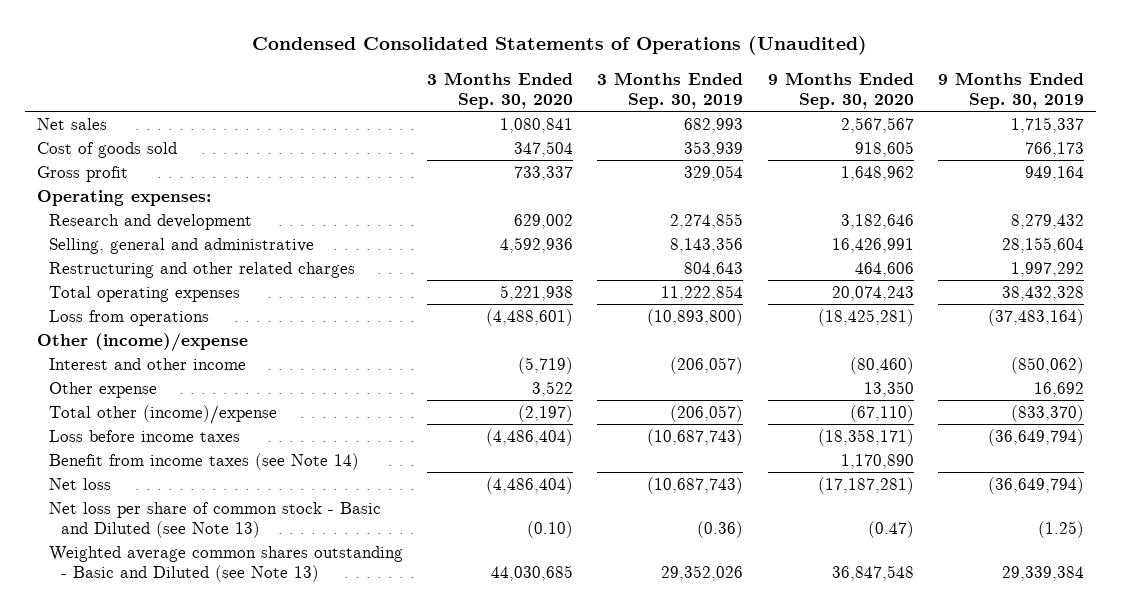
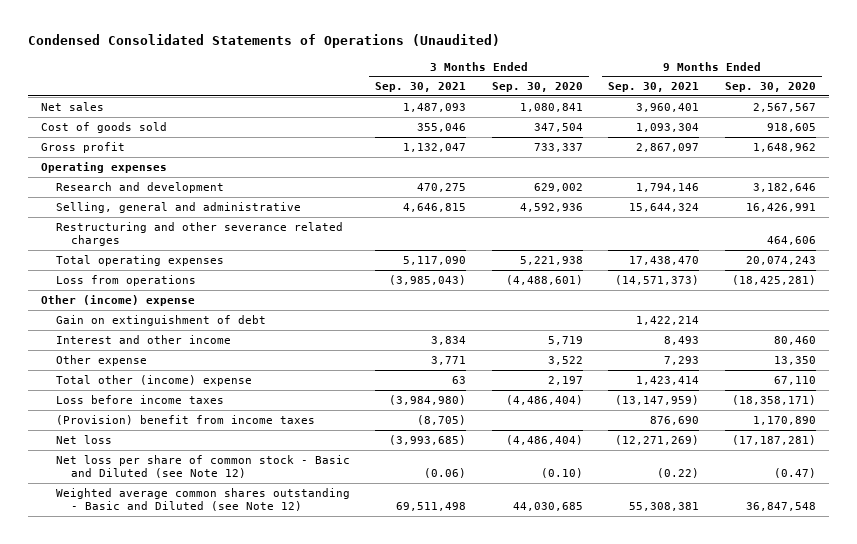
[597,71,744,109] 3 Months Ended Sep. 30, 2019 -> none
[937,71,1084,109] 9 Months Ended Sep. 30, 2019 -> none
none -> [375,82,467,93] Sep. 30, 2021
none -> [608,82,700,93] Sep. 30, 2021
[37,189,212,206] Operating expenses: -> [40,161,167,173] Operating expenses
[48,261,355,278] Restructuring and other related charges -> [56,221,344,246] Restructuring and other severance related charges
[37,332,249,352] Other (income)/expense -> [40,294,195,306] Other (income) expense
none -> [56,314,267,326] Gain on extinguishment of debt
[518,356,574,374] (5,719) -> [547,335,583,345] 5,719
[849,356,914,374] (80,460) -> [773,335,816,345] 80,460
[48,404,277,424] Total other (income)/expense -> [56,374,253,386] Total other (income) expense
[518,404,574,422] (2,197) -> [547,375,583,385] 2,197
[849,404,914,422] (67,110) -> [773,375,816,385] 67,110
[48,452,359,470] Benefit from income taxes (see Note 14) -> [56,414,316,425] (Provision) benefit from income taxes
[48,501,381,538] Net loss per share of common stock - Basic and Diluted (see Note 13) -> [56,454,351,478] Net loss per share of common stock - Basic and Diluted (see Note 12)
[48,545,403,582] Weighted average common shares outstanding - Basic and Diluted (see Note 13) -> [56,487,351,511] Weighted average common shares outstanding - Basic and Diluted (see Note 12)

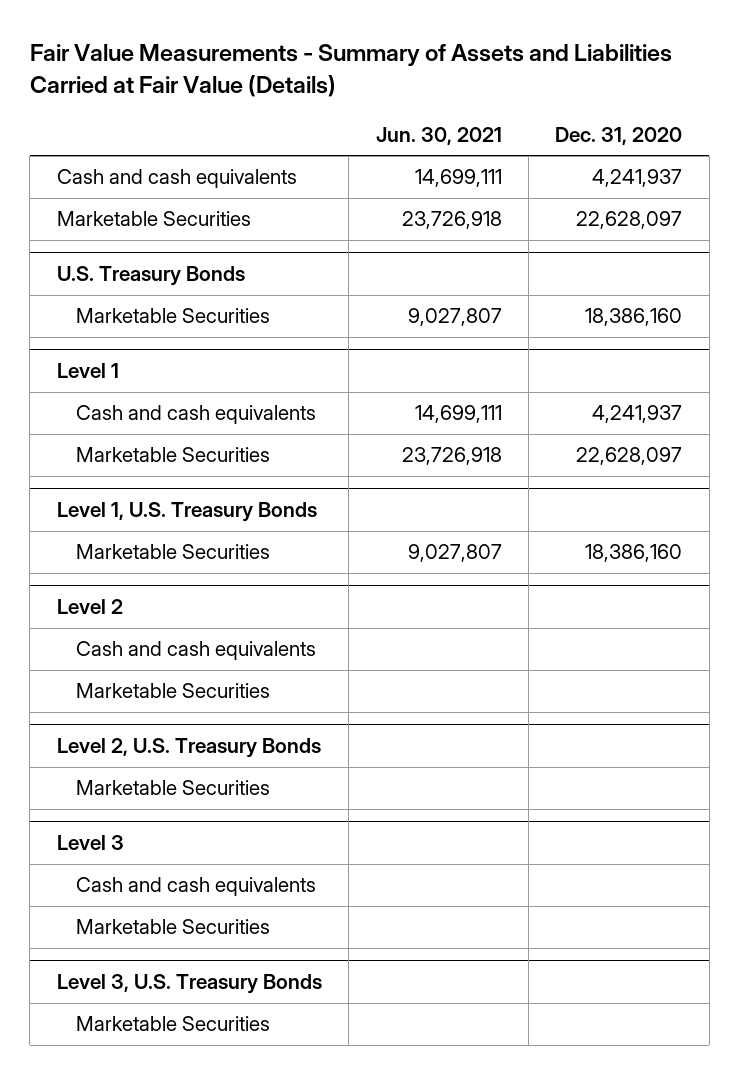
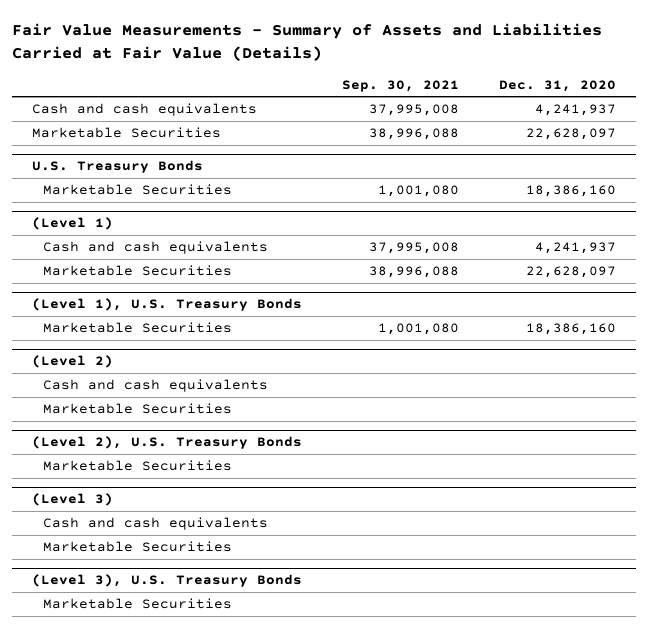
[375,126,502,145] Jun. 30, 2021 -> none
none -> [342,79,460,92] Sep. 30, 2021
[56,363,119,379] Level 1 -> [32,217,114,231] (Level 1)
[56,502,317,523] Level 1, U.S. Treasury Bonds -> [32,298,303,312] (Level 1), U.S. Treasury Bonds
[56,599,123,615] Level 2 -> [32,355,114,369] (Level 2)
[56,738,321,759] Level 2, U.S. Treasury Bonds -> [32,436,303,450] (Level 2), U.S. Treasury Bonds
[56,835,124,851] Level 3 -> [32,493,114,507] (Level 3)
[56,974,322,995] Level 3, U.S. Treasury Bonds -> [32,574,303,588] (Level 3), U.S. Treasury Bonds

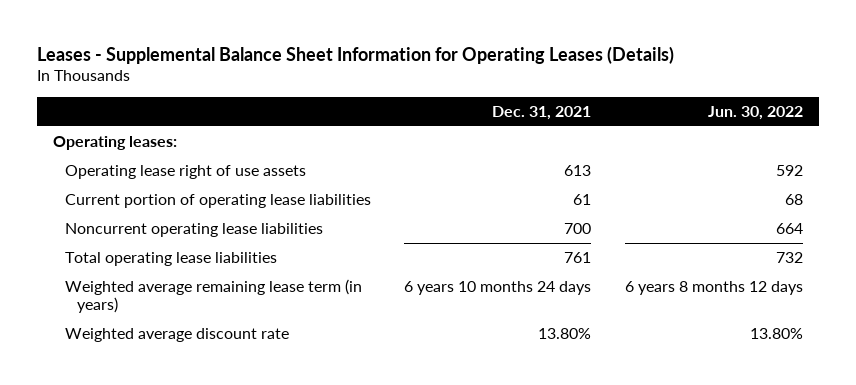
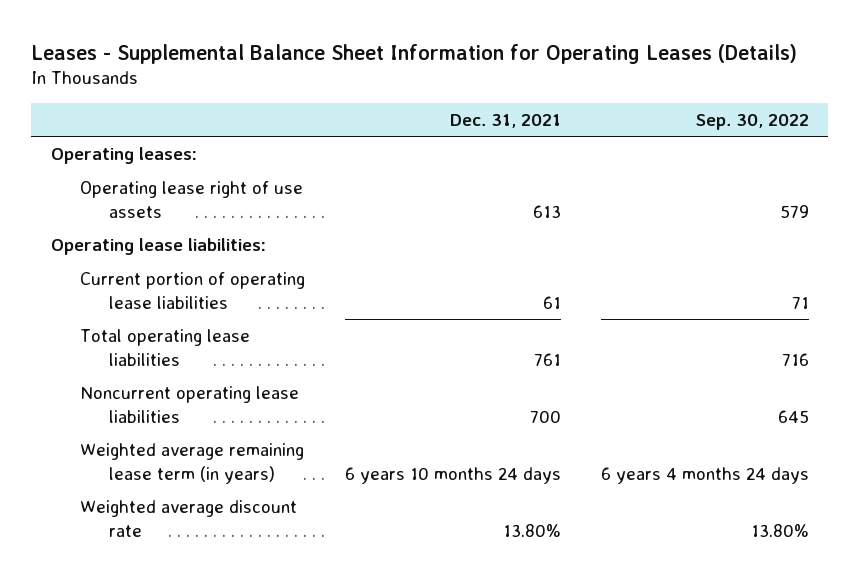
[707,105,803,120] Jun. 30, 2022 -> none
none -> [695,113,809,130] Sep. 30, 2022
none -> [51,238,267,256] Operating lease liabilities:
[65,223,324,238] Noncurrent operating lease liabilities -> [79,386,299,423] Noncurrent operating lease liabilities

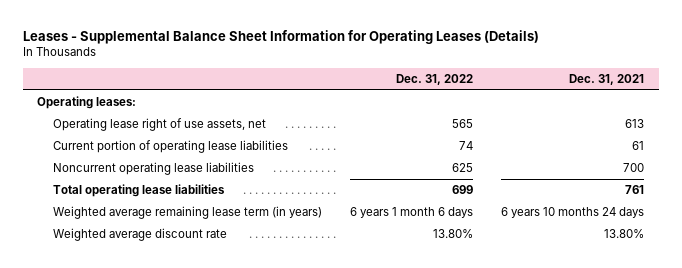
[695,113,809,130] Sep. 30, 2022 -> none
none -> [395,73,473,85] Dec. 31, 2022
[51,238,267,256] Operating lease liabilities: -> none
[79,181,303,218] Operating lease right of use assets -> [52,118,266,132] Operating lease right of use assets, net
[79,329,250,366] Total operating lease liabilities -> [52,184,225,198] Total operating lease liabilities

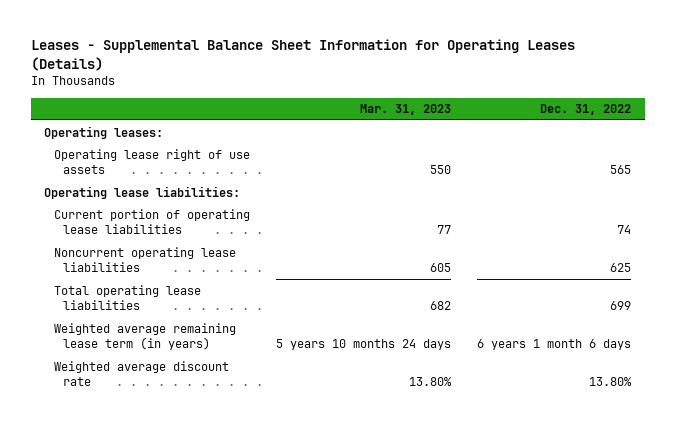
[569,73,645,85] Dec. 31, 2021 -> none
none -> [360,104,452,116] Mar. 31, 2023
[52,118,266,132] Operating lease right of use assets, net -> [53,148,250,175] Operating lease right of use assets
none -> [44,185,241,199] Operating lease liabilities:

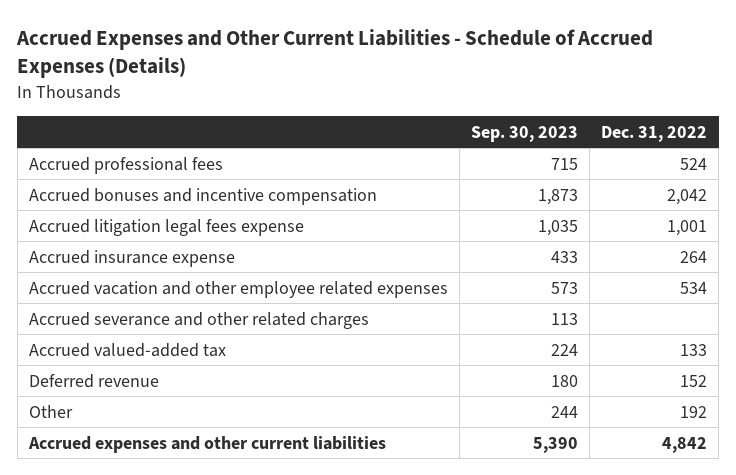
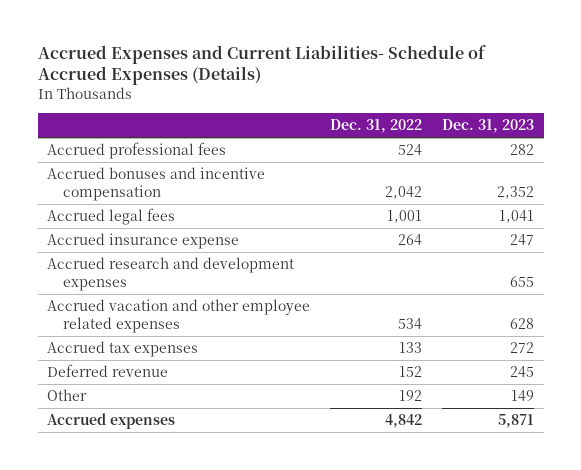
[16,29,654,79] Accrued Expenses and Other Current Liabilities - Schedule of Accrued Expenses (Details) -> [37,45,486,86] Accrued Expenses and Current Liabilities- Schedule of Accrued Expenses (Details)
[470,125,578,142] Sep. 30, 2023 -> none
none -> [441,119,534,134] Dec. 31, 2023
[28,218,304,236] Accrued litigation legal fees expense -> [47,208,176,226] Accrued legal fees
none -> [47,257,295,292] Accrued research and development expenses
[28,311,369,329] Accrued severance and other related charges -> none
[28,342,226,357] Accrued valued-added tax -> [47,341,199,358] Accrued tax expenses
[27,435,386,453] Accrued expenses and other current liabilities -> [47,413,176,430] Accrued expenses

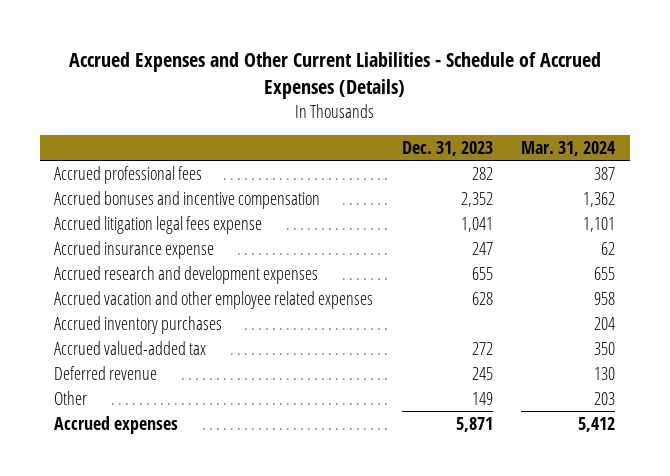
[37,45,486,86] Accrued Expenses and Current Liabilities- Schedule of Accrued Expenses (Details) -> [68,52,601,100] Accrued Expenses and Other Current Liabilities - Schedule of Accrued Expenses (Details)
[330,119,423,134] Dec. 31, 2022 -> none
none -> [521,140,617,156] Mar. 31, 2024
[47,208,176,226] Accrued legal fees -> [54,215,263,234] Accrued litigation legal fees expense
none -> [54,315,223,334] Accrued inventory purchases
[47,341,199,358] Accrued tax expenses -> [54,340,207,355] Accrued valued-added tax

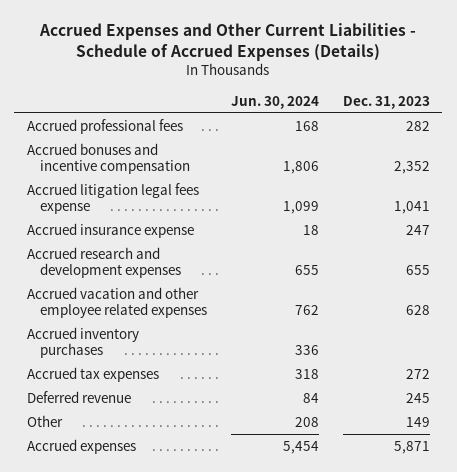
[521,140,617,156] Mar. 31, 2024 -> none
none -> [231,95,320,109] Jun. 30, 2024
[54,340,207,355] Accrued valued-added tax -> [26,366,159,382] Accrued tax expenses

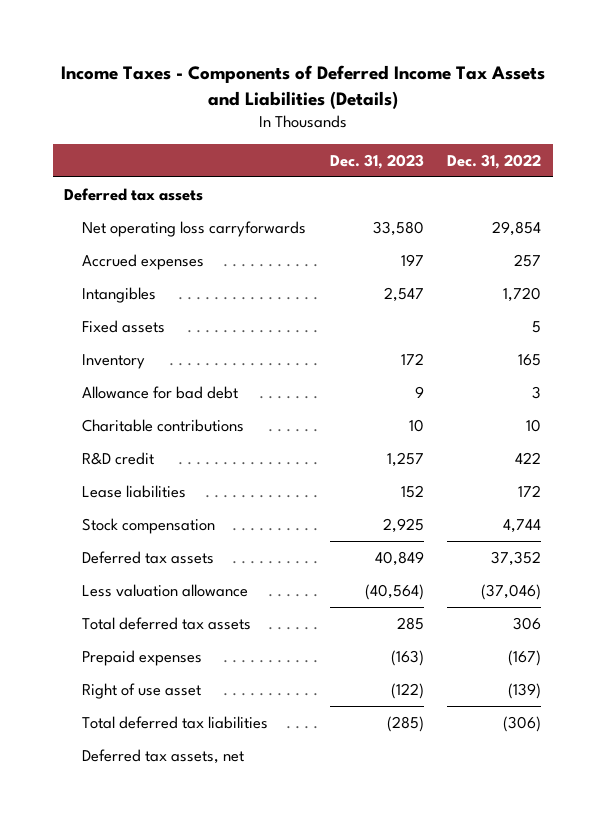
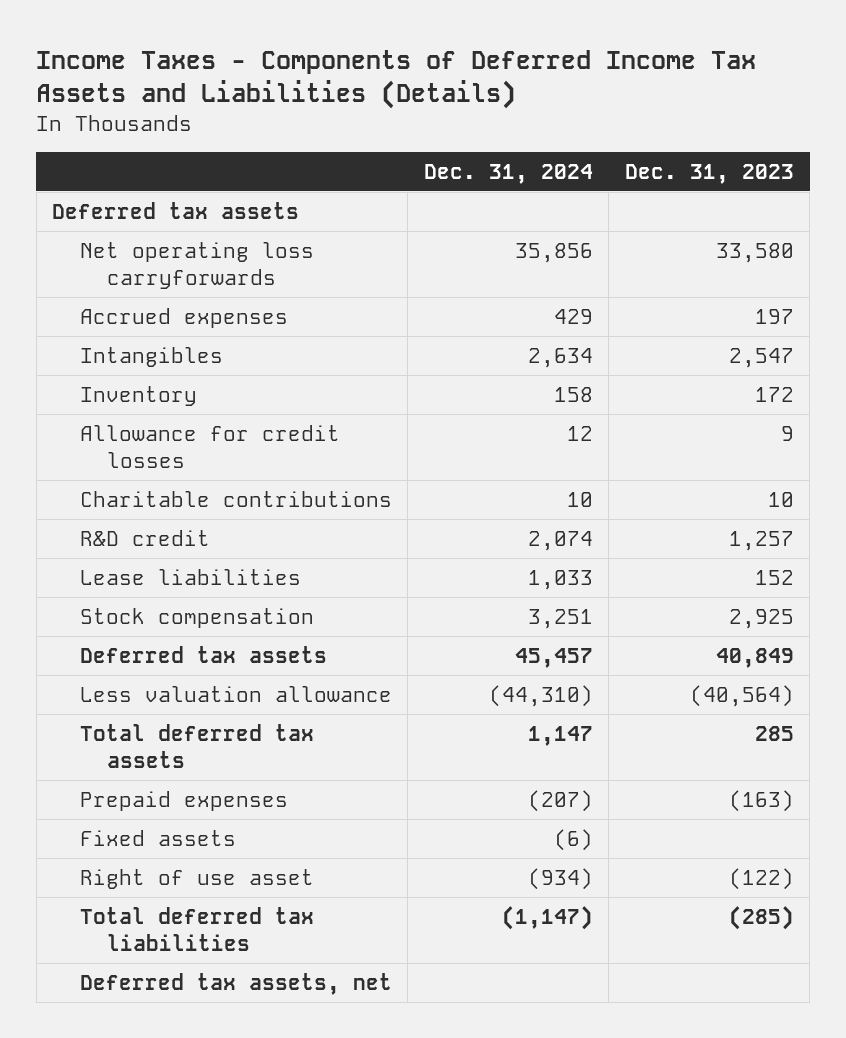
[446,153,541,169] Dec. 31, 2022 -> none
none -> [423,163,593,184] Dec. 31, 2024
[82,385,239,399] Allowance for bad debt -> [79,424,340,469] Allowance for credit losses
[82,319,166,333] Fixed assets -> [79,829,236,846] Fixed assets

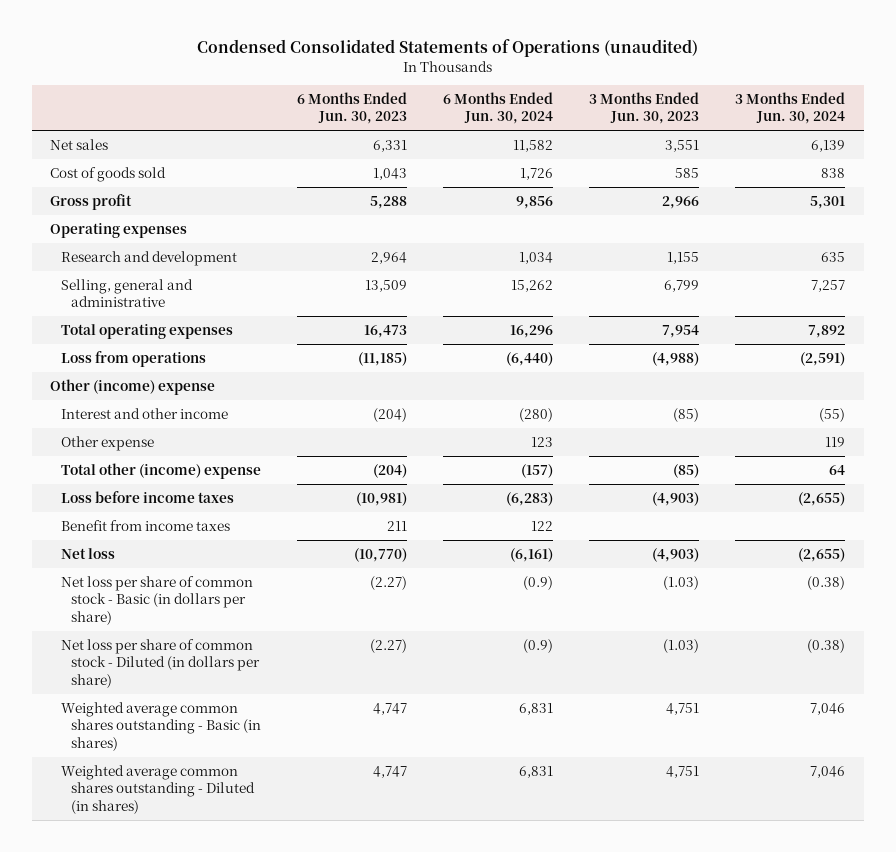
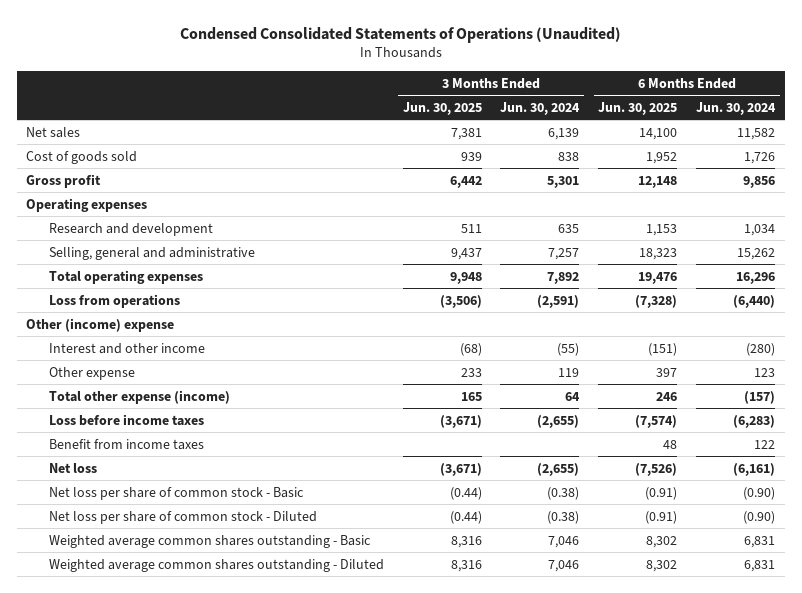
[196,39,698,58] Condensed Consolidated Statements of Operations (unaudited) -> [179,26,621,43] Condensed Consolidated Statements of Operations (Unaudited)
[296,91,407,125] 6 Months Ended Jun. 30, 2023 -> none
[589,91,700,125] 3 Months Ended Jun. 30, 2023 -> none
none -> [402,101,482,115] Jun. 30, 2025
none -> [598,101,678,115] Jun. 30, 2025
[60,462,261,479] Total other (income) expense -> [48,389,230,404] Total other expense (income)
[60,575,253,625] Net loss per share of common stock - Basic (in dollars per share) -> [48,486,304,500] Net loss per share of common stock - Basic
[523,575,554,590] (0.9) -> [743,486,776,500] (0.90)
[60,638,260,688] Net loss per share of common stock - Diluted (in dollars per share) -> [48,510,317,524] Net loss per share of common stock - Diluted
[523,638,554,653] (0.9) -> [743,510,776,524] (0.90)
[60,701,261,751] Weighted average common shares outstanding - Basic (in shares) -> [48,534,371,548] Weighted average common shares outstanding - Basic
[60,764,255,814] Weighted average common shares outstanding - Diluted (in shares) -> [48,558,384,572] Weighted average common shares outstanding - Diluted

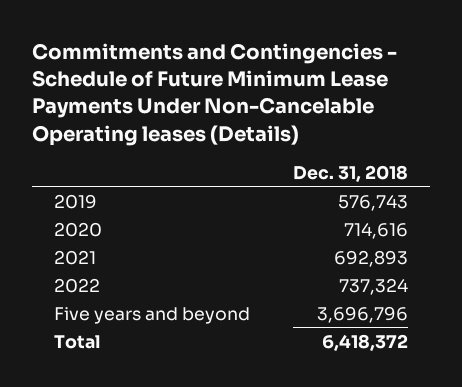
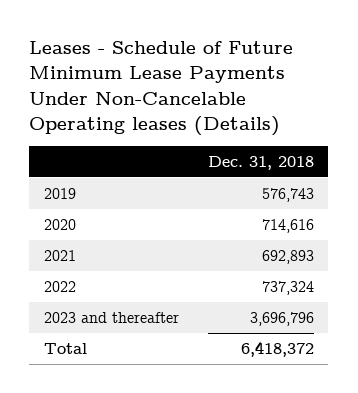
[31,42,397,146] Commitments and Contingencies - Schedule of Future Minimum Lease Payments Under Non-Cancelable Operating leases (Details) -> [29,41,294,136] Leases - Schedule of Future Minimum Lease Payments Under Non-Cancelable Operating leases (Details)
[53,306,250,324] Five years and beyond -> [43,312,179,324] 2023 and thereafter

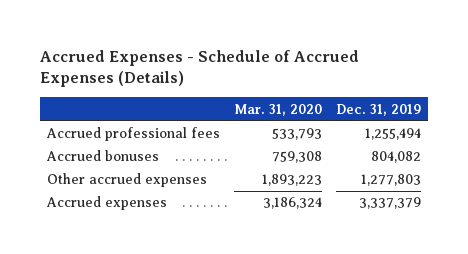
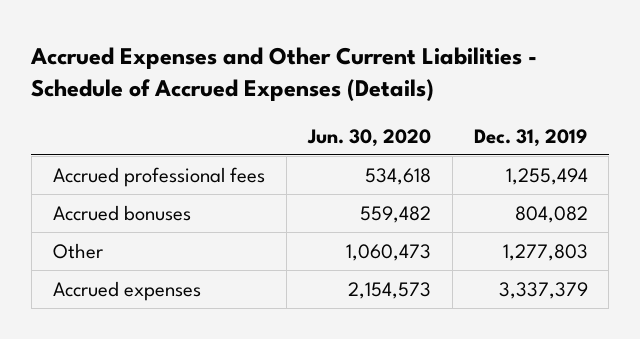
[39,49,359,88] Accrued Expenses - Schedule of Accrued Expenses (Details) -> [30,46,538,101] Accrued Expenses and Other Current Liabilities - Schedule of Accrued Expenses (Details)
[233,103,322,116] Mar. 31, 2020 -> none
none -> [306,128,431,147] Jun. 30, 2020
[46,173,207,188] Other accrued expenses -> [52,243,103,260] Other

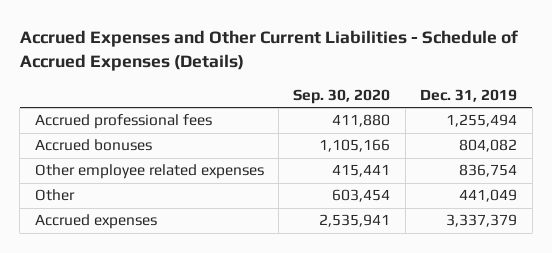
[306,128,431,147] Jun. 30, 2020 -> none
none -> [293,89,391,105] Sep. 30, 2020
none -> [34,164,264,180] Other employee related expenses
[502,244,588,262] 1,277,803 -> [459,189,518,203] 441,049

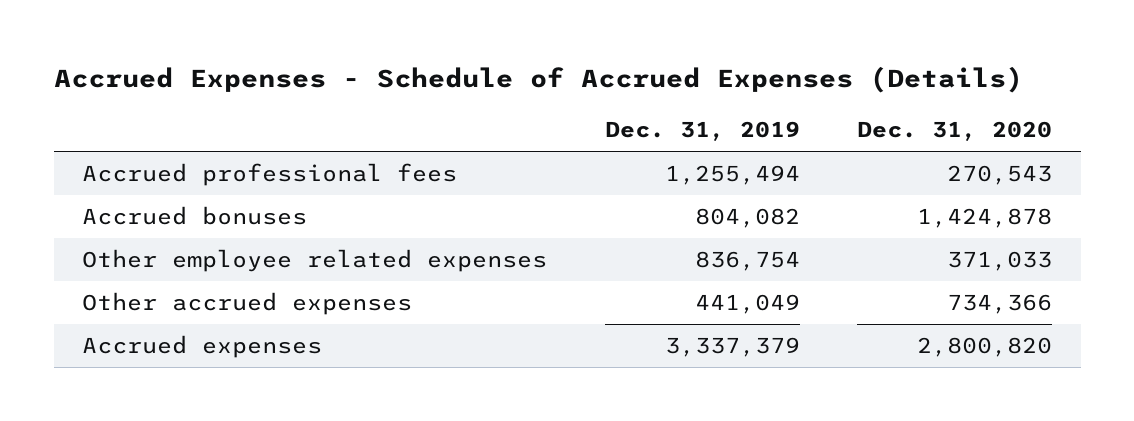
[19,30,518,72] Accrued Expenses and Other Current Liabilities - Schedule of Accrued Expenses (Details) -> [53,65,1023,93] Accrued Expenses - Schedule of Accrued Expenses (Details)
[293,89,391,105] Sep. 30, 2020 -> none
none -> [857,121,1053,142] Dec. 31, 2020
[34,189,75,202] Other -> [82,292,413,316] Other accrued expenses

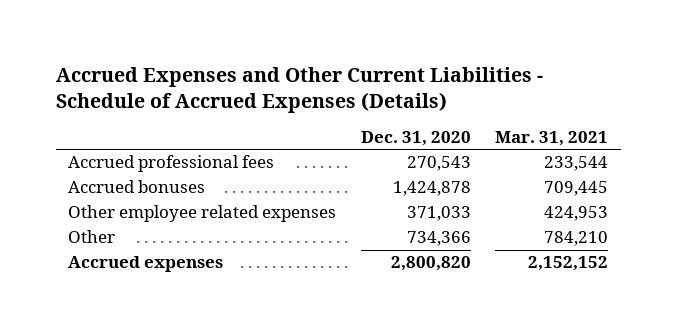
[53,65,1023,93] Accrued Expenses - Schedule of Accrued Expenses (Details) -> [55,66,543,113] Accrued Expenses and Other Current Liabilities - Schedule of Accrued Expenses (Details)
[604,121,800,142] Dec. 31, 2019 -> none
none -> [495,131,609,147] Mar. 31, 2021
[82,292,413,316] Other accrued expenses -> [68,230,116,244] Other

